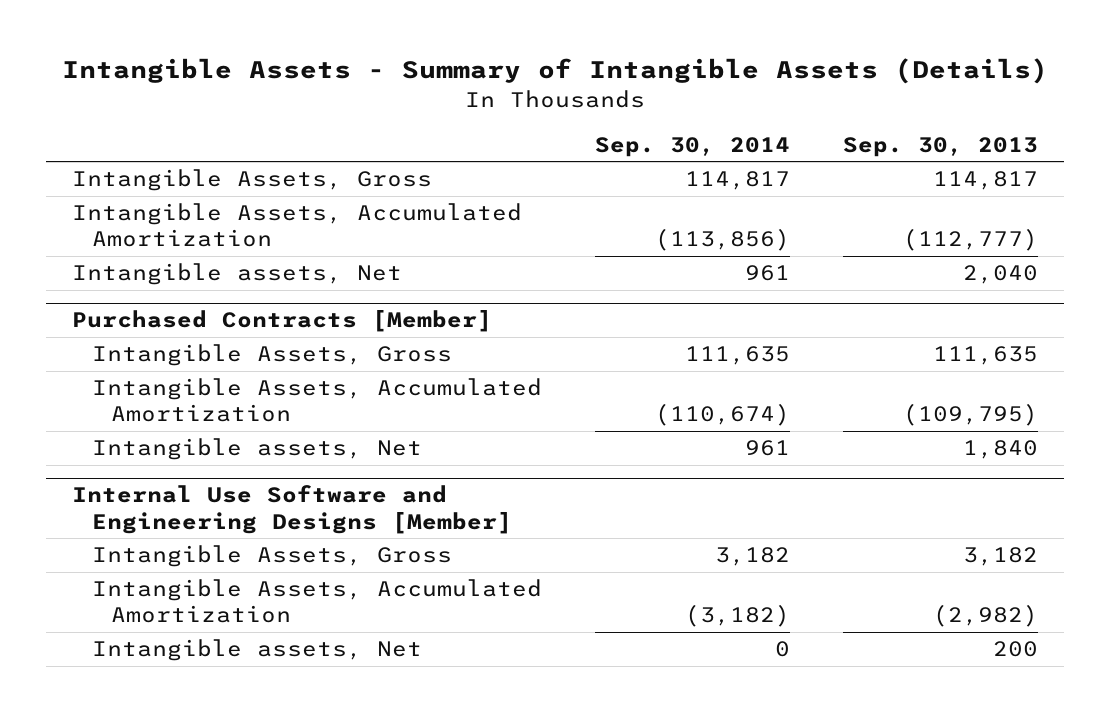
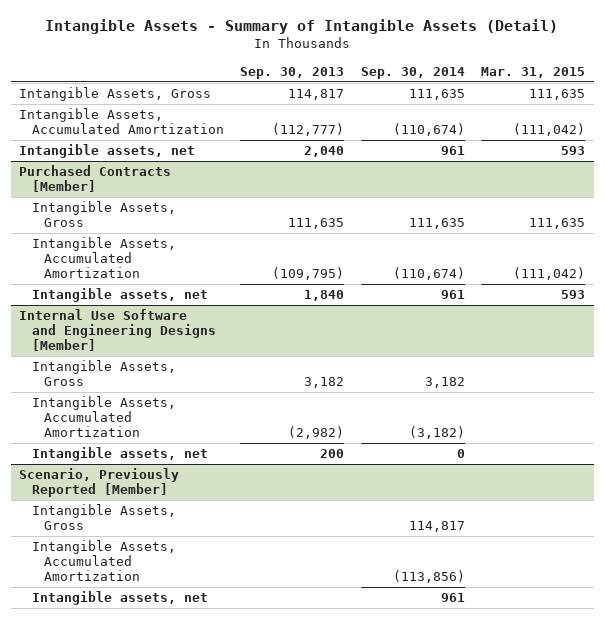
[62,58,1049,85] Intangible Assets - Summary of Intangible Assets (Details) -> [45,18,559,34] Intangible Assets - Summary of Intangible Assets (Detail)
none -> [481,67,586,79] Mar. 31, 2015
[684,171,790,191] 114,817 -> [408,89,465,101] 111,635
[654,228,790,252] (113,856) -> [392,123,465,137] (110,674)
[72,263,403,286] Intangible assets, Net -> [19,144,196,159] Intangible assets, net
[91,438,422,461] Intangible assets, Net -> [31,288,208,303] Intangible assets, net
[91,639,422,662] Intangible assets, Net -> [31,447,208,462] Intangible assets, net
none -> [19,468,180,498] Scenario, Previously Reported [Member]
none -> [31,504,176,531] Intangible Assets, Gross
none -> [31,540,176,581] Intangible Assets, Accumulated Amortization
none -> [31,591,208,606] Intangible assets, net

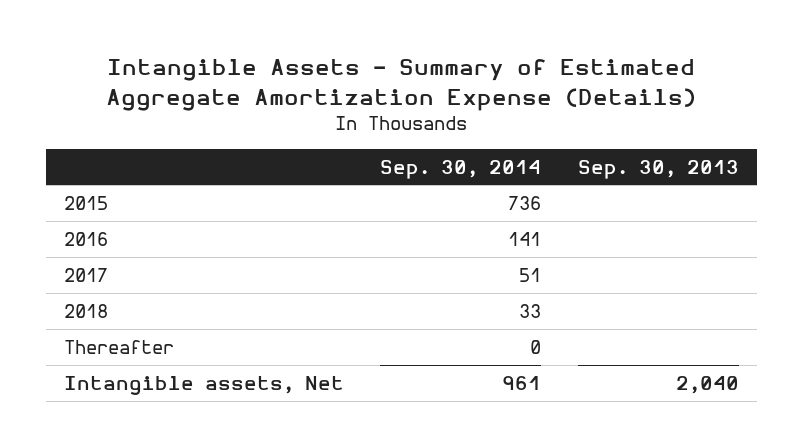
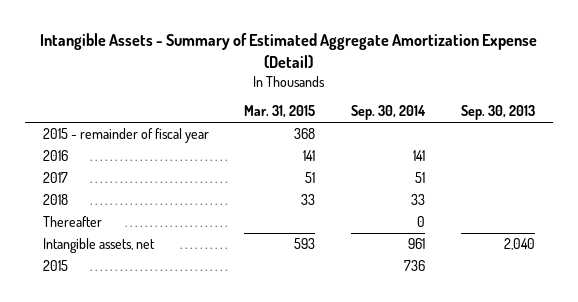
[106,59,697,111] Intangible Assets - Summary of Estimated Aggregate Amortization Expense (Details) -> [39,33,537,68] Intangible Assets - Summary of Estimated Aggregate Amortization Expense (Detail)
none -> [244,105,316,119] Mar. 31, 2015
none -> [42,127,209,143] 2015 - remainder of fiscal year
[64,376,345,396] Intangible assets, Net -> [42,237,155,253] Intangible assets, net
[64,196,109,211] 2015 -> [42,259,68,271] 2015

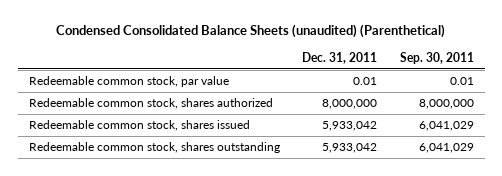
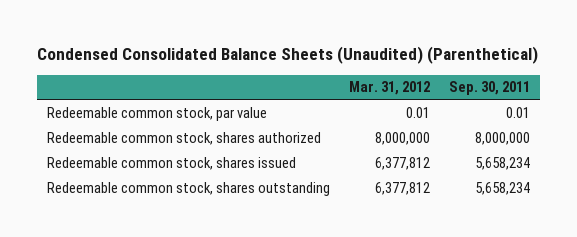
[56,24,446,39] Condensed Consolidated Balance Sheets (unaudited) (Parenthetical) -> [37,46,539,65] Condensed Consolidated Balance Sheets (Unaudited) (Parenthetical)
[302,51,378,64] Dec. 31, 2011 -> none
none -> [348,81,430,96] Mar. 31, 2012
[418,121,474,132] 6,041,029 -> [475,156,531,170] 5,658,234
[418,143,474,154] 6,041,029 -> [475,181,531,195] 5,658,234

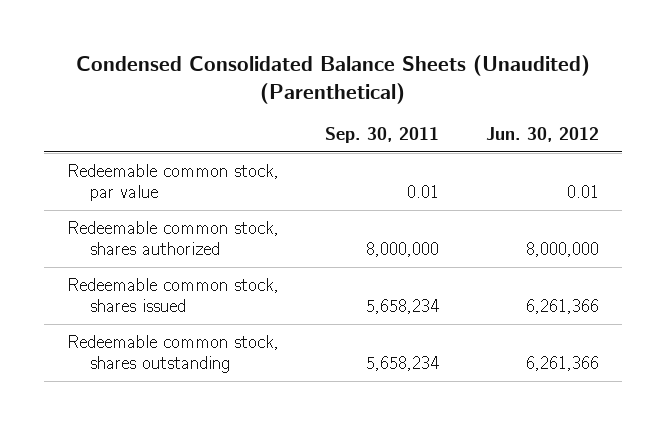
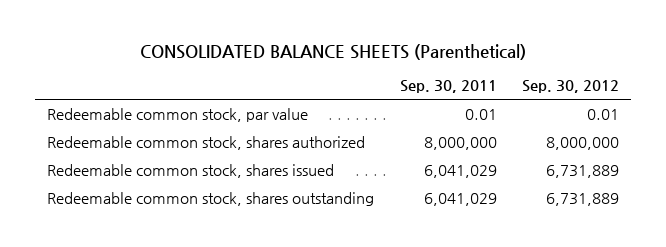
[75,55,590,104] Condensed Consolidated Balance Sheets (Unaudited) (Parenthetical) -> [140,43,527,60] CONSOLIDATED BALANCE SHEETS (Parenthetical)
[485,127,599,143] Jun. 30, 2012 -> none
none -> [521,80,619,94] Sep. 30, 2012
[366,299,440,315] 5,658,234 -> [423,165,497,179] 6,041,029
[366,356,440,372] 5,658,234 -> [423,193,497,207] 6,041,029

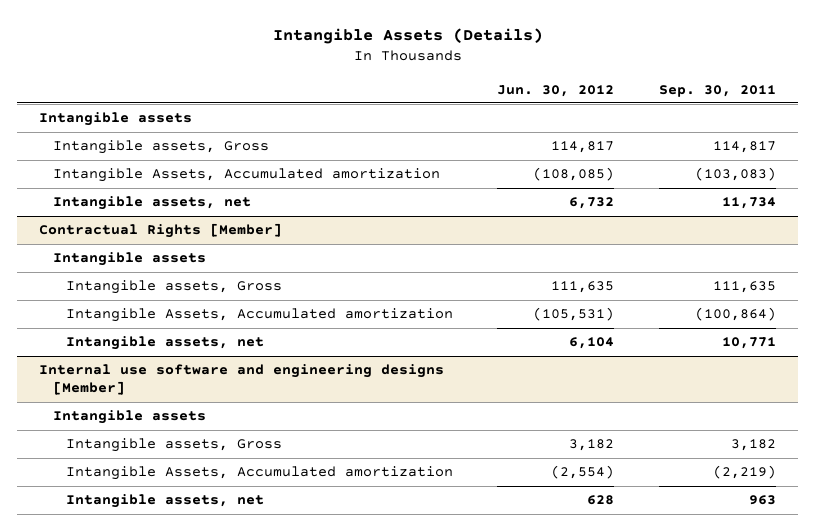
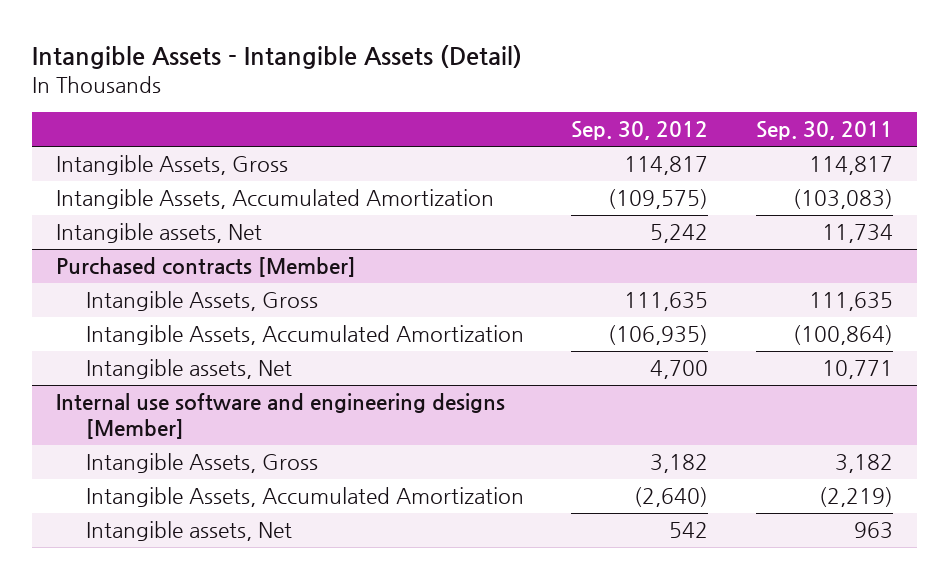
[272,28,543,45] Intangible Assets (Details) -> [32,45,523,70] Intangible Assets - Intangible Assets (Detail)
[497,84,615,97] Jun. 30, 2012 -> none
none -> [571,121,709,141] Sep. 30, 2012
[39,112,193,127] Intangible assets -> none
[39,223,283,239] Contractual Rights [Member] -> none
[52,252,206,267] Intangible assets -> none
[52,140,269,155] Intangible assets, Gross -> [56,155,289,176] Intangible Assets, Gross
[52,168,440,183] Intangible Assets, Accumulated amortization -> [56,189,495,210] Intangible Assets, Accumulated Amortization
[52,196,251,211] Intangible assets, net -> [56,223,263,244] Intangible assets, Net
none -> [56,257,357,278] Purchased contracts [Member]
[65,280,282,295] Intangible assets, Gross -> [85,291,318,312] Intangible Assets, Gross
[65,308,453,323] Intangible Assets, Accumulated amortization -> [85,325,524,346] Intangible Assets, Accumulated Amortization
[65,336,264,351] Intangible assets, net -> [85,359,292,380] Intangible assets, Net
[52,410,206,425] Intangible assets -> none
[65,438,282,453] Intangible assets, Gross -> [85,453,318,474] Intangible Assets, Gross
[65,466,453,481] Intangible Assets, Accumulated amortization -> [85,487,524,508] Intangible Assets, Accumulated Amortization
[65,494,264,509] Intangible assets, net -> [85,521,292,542] Intangible assets, Net

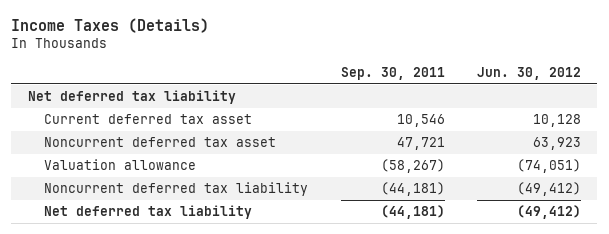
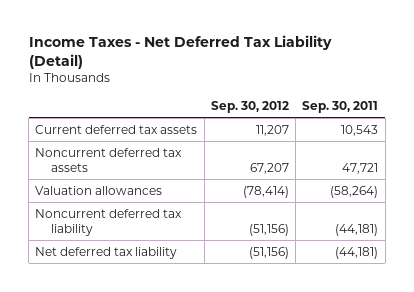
[11,18,210,34] Income Taxes (Details) -> [28,35,332,69] Income Taxes - Net Deferred Tax Liability (Detail)
[477,66,582,80] Jun. 30, 2012 -> none
none -> [210,100,289,113] Sep. 30, 2012
[27,89,236,104] Net deferred tax liability -> none
[44,113,253,124] Current deferred tax asset -> [35,124,198,134] Current deferred tax assets
[396,113,445,127] 10,546 -> [341,124,379,136] 10,543
[44,136,277,147] Noncurrent deferred tax asset -> [35,147,183,172] Noncurrent deferred tax assets
[44,158,197,170] Valuation allowance -> [35,185,163,195] Valuation allowances
[380,158,445,173] (58,267) -> [330,185,379,198] (58,264)

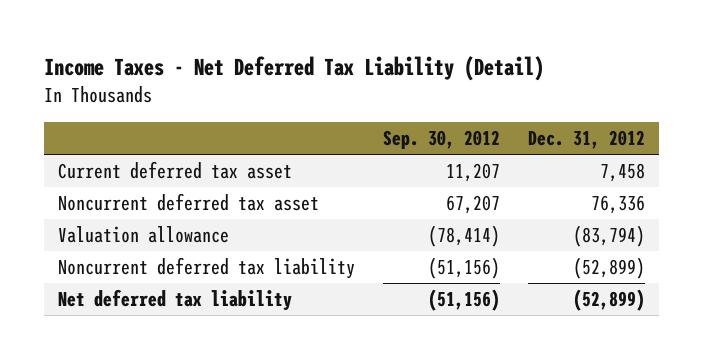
[302,100,379,113] Sep. 30, 2011 -> none
none -> [527,130,645,150] Dec. 31, 2012
[35,124,198,134] Current deferred tax assets -> [57,161,292,180] Current deferred tax asset
[35,147,183,172] Noncurrent deferred tax assets -> [57,193,319,212] Noncurrent deferred tax asset
[35,185,163,195] Valuation allowances -> [57,226,229,244] Valuation allowance

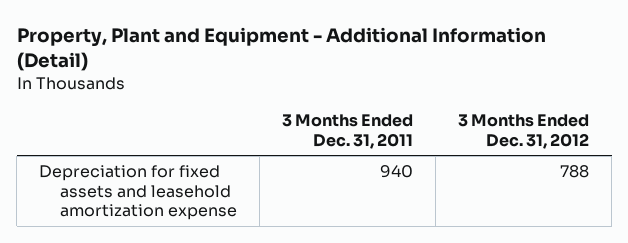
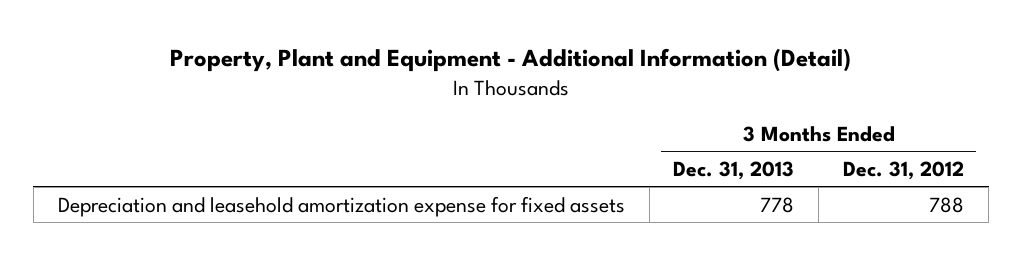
[282,114,414,149] 3 Months Ended Dec. 31, 2011 -> none
none -> [673,160,795,180] Dec. 31, 2013
[39,165,238,221] Depreciation for fixed assets and leasehold amortization expense -> [57,195,625,217] Depreciation and leasehold amortization expense for fixed assets

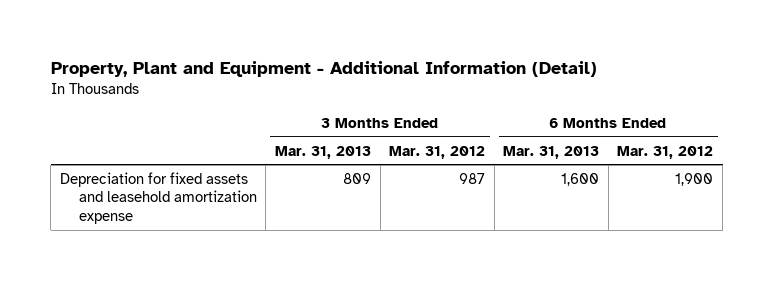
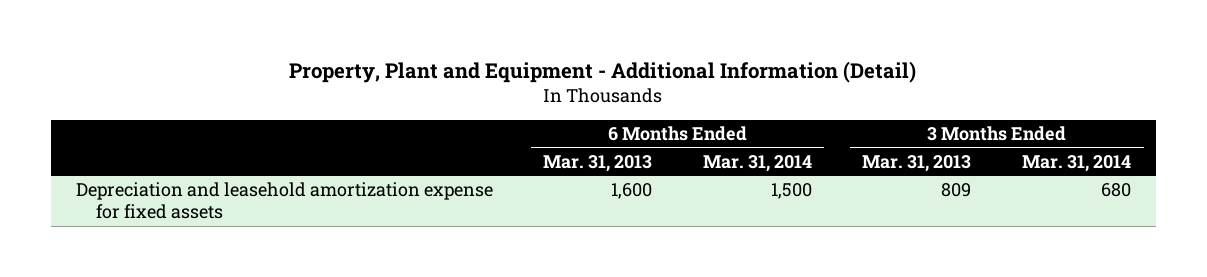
[389,145,486,159] Mar. 31, 2012 -> none
[617,145,714,159] Mar. 31, 2012 -> none
none -> [702,154,812,172] Mar. 31, 2014
none -> [1021,154,1131,172] Mar. 31, 2014
[59,171,257,225] Depreciation for fixed assets and leasehold amortization expense -> [75,182,493,220] Depreciation and leasehold amortization expense for fixed assets

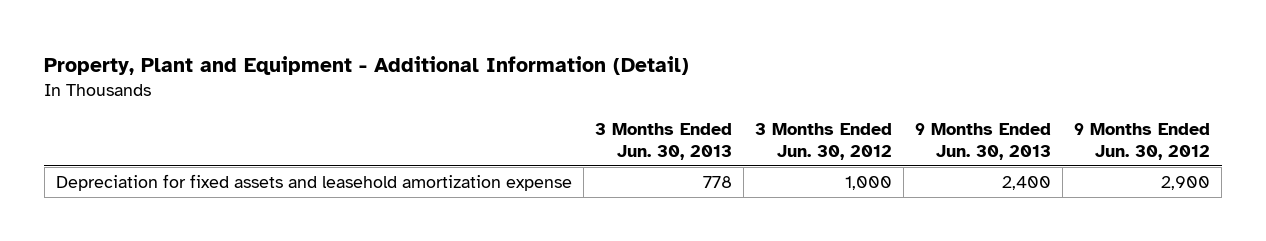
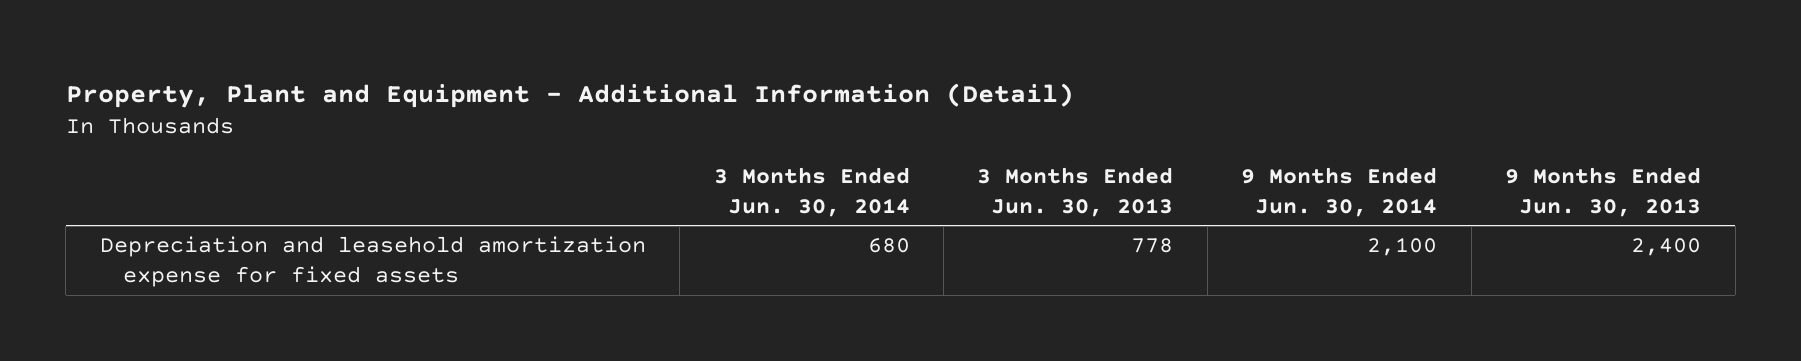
[754,122,892,160] 3 Months Ended Jun. 30, 2012 -> none
[1074,122,1211,160] 9 Months Ended Jun. 30, 2012 -> none
none -> [713,167,910,217] 3 Months Ended Jun. 30, 2014
none -> [1241,167,1438,217] 9 Months Ended Jun. 30, 2014
[55,174,572,192] Depreciation for fixed assets and leasehold amortization expense -> [99,236,646,287] Depreciation and leasehold amortization expense for fixed assets

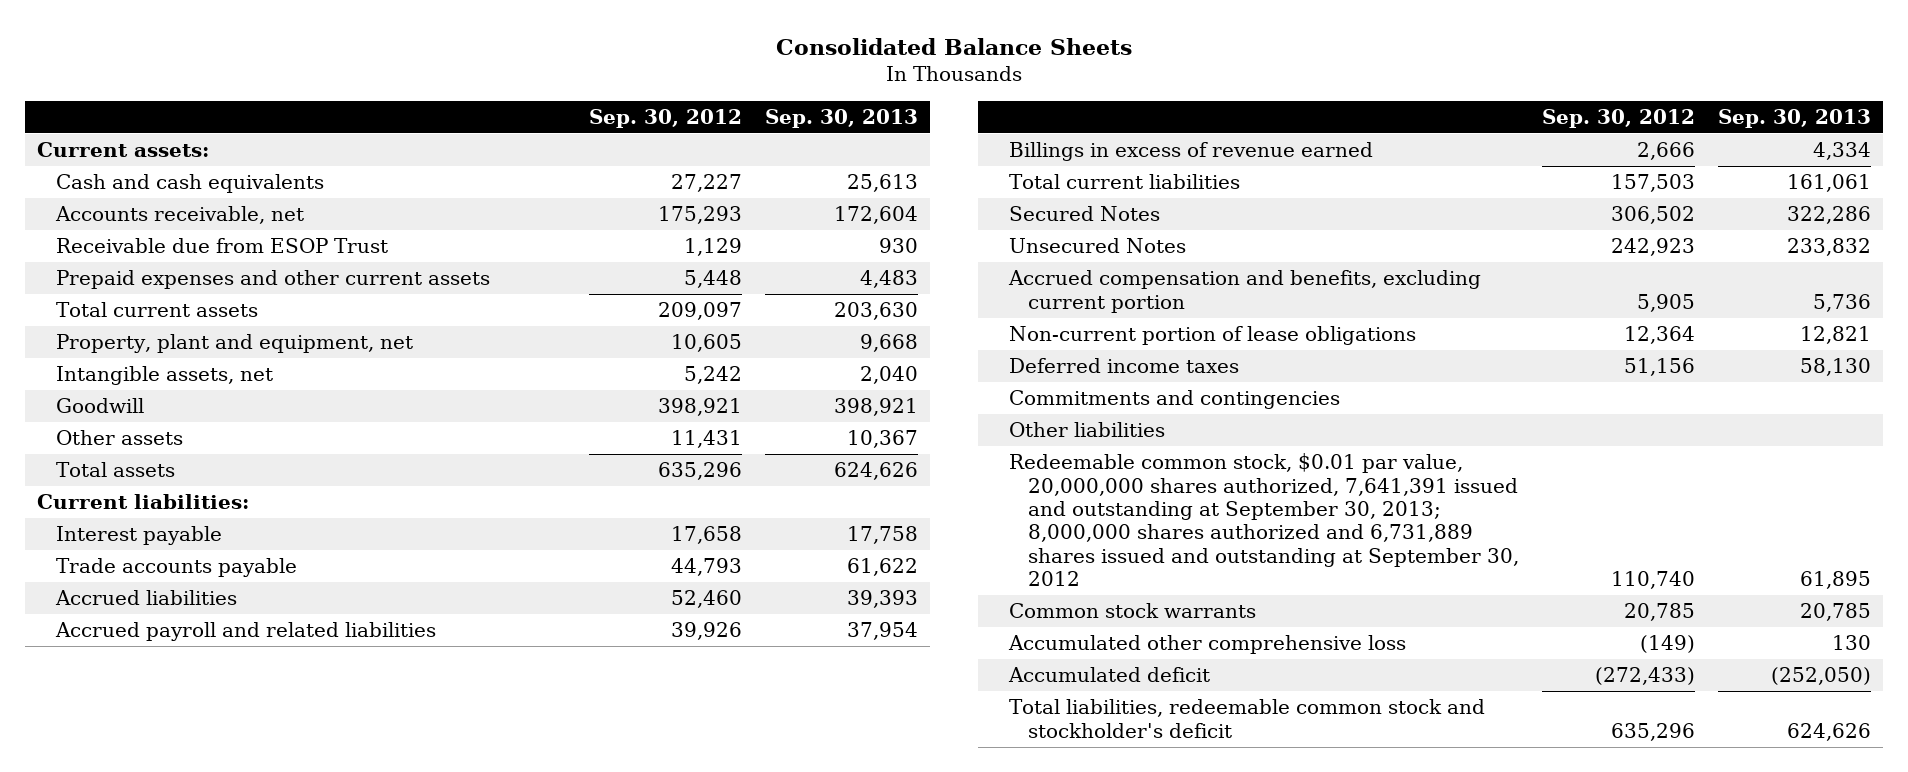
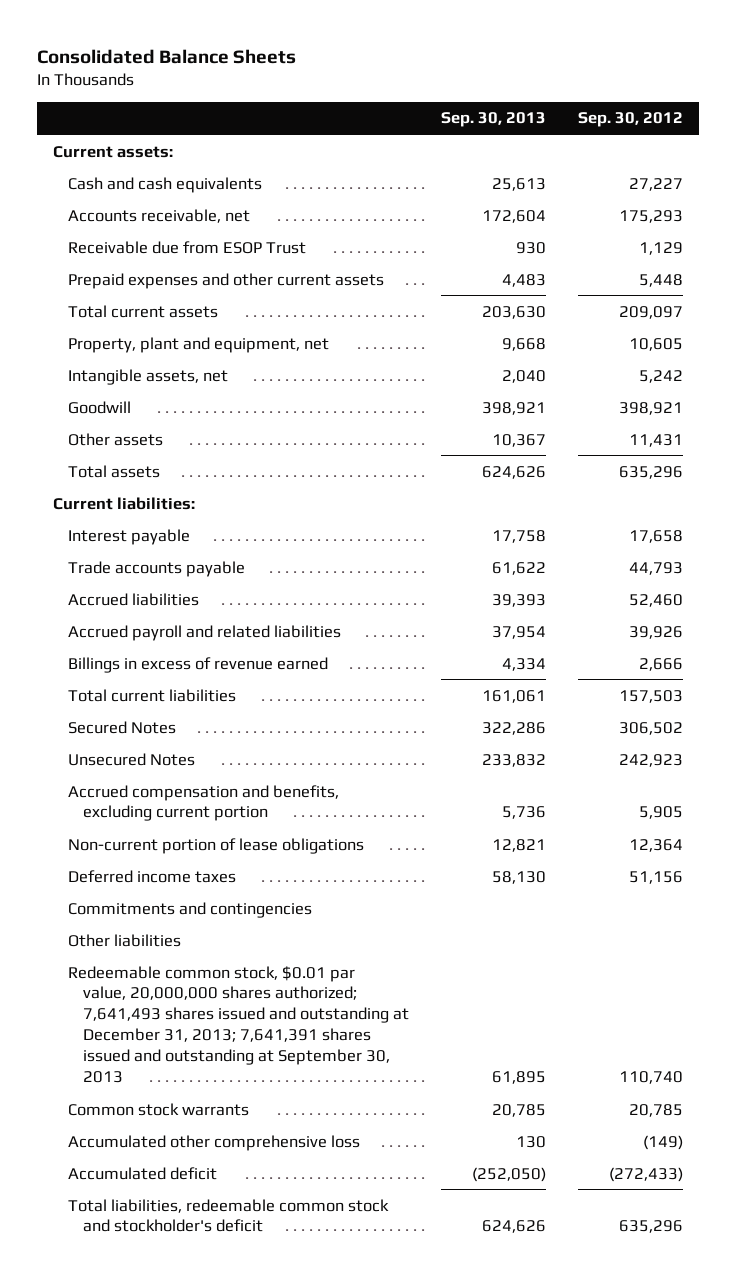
[1009,453,1520,586] Redeemable common stock, $0.01 par value, 20,000,000 shares authorized, 7,641,391 issued and outstanding at September 30, 2013; 8,000,000 shares authorized and 6,731,889 shares issued and outstanding at September 30, 2012 -> [67,965,409,1084] Redeemable common stock, $0.01 par value, 20,000,000 shares authorized; 7,641,493 shares issued and outstanding at December 31, 2013; 7,641,391 shares issued and outstanding at September 30, 2013

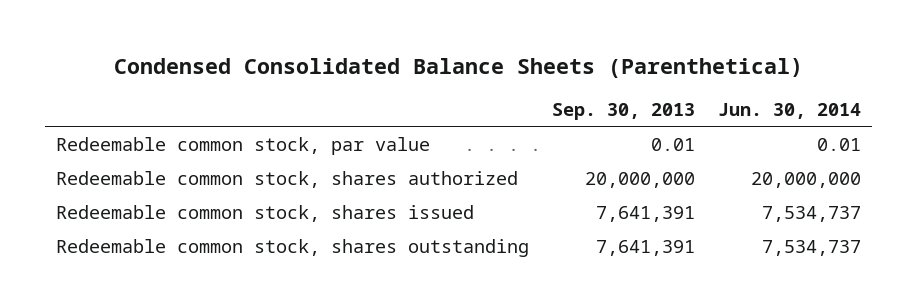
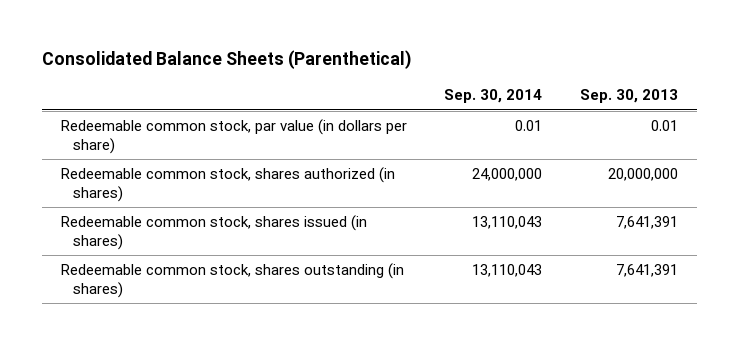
[113,57,803,78] Condensed Consolidated Balance Sheets (Parenthetical) -> [41,50,412,70] Consolidated Balance Sheets (Parenthetical)
[717,103,861,120] Jun. 30, 2014 -> none
none -> [444,89,543,104] Sep. 30, 2014
[56,136,431,155] Redeemable common stock, par value -> [60,118,407,155] Redeemable common stock, par value (in dollars per share)
[56,170,519,188] Redeemable common stock, shares authorized -> [60,166,395,203] Redeemable common stock, shares authorized (in shares)
[56,204,475,222] Redeemable common stock, shares issued -> [60,214,367,251] Redeemable common stock, shares issued (in shares)
[56,238,530,257] Redeemable common stock, shares outstanding -> [60,262,404,299] Redeemable common stock, shares outstanding (in shares)

